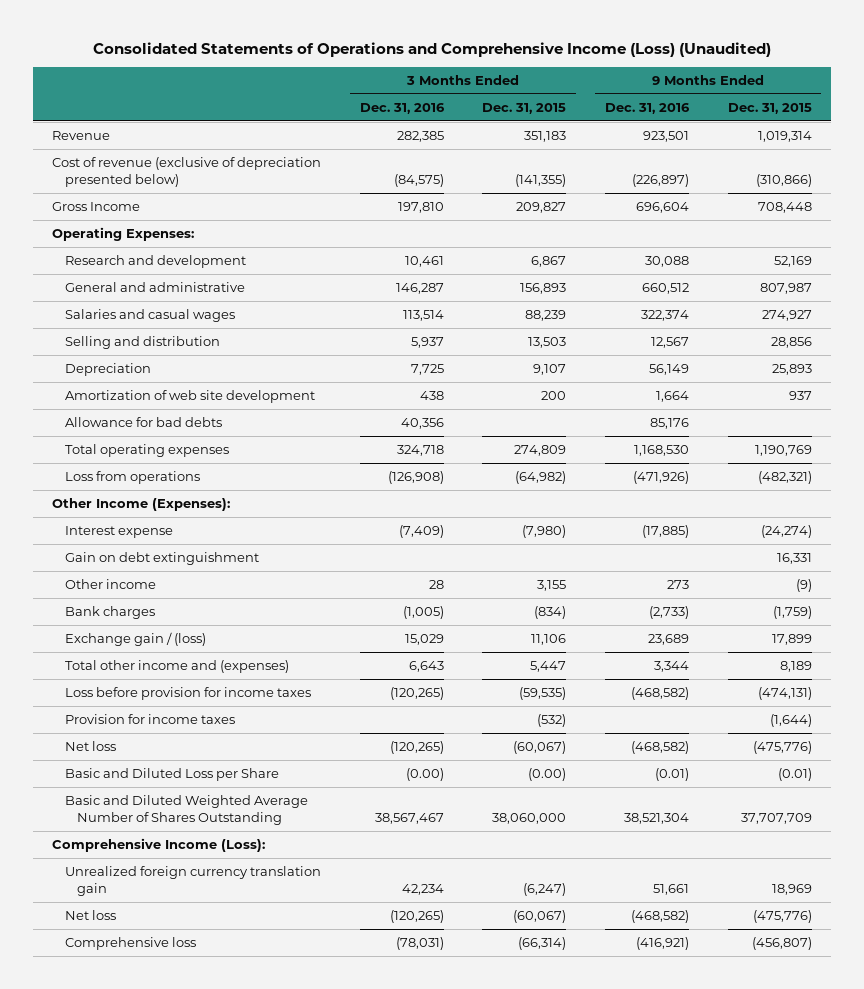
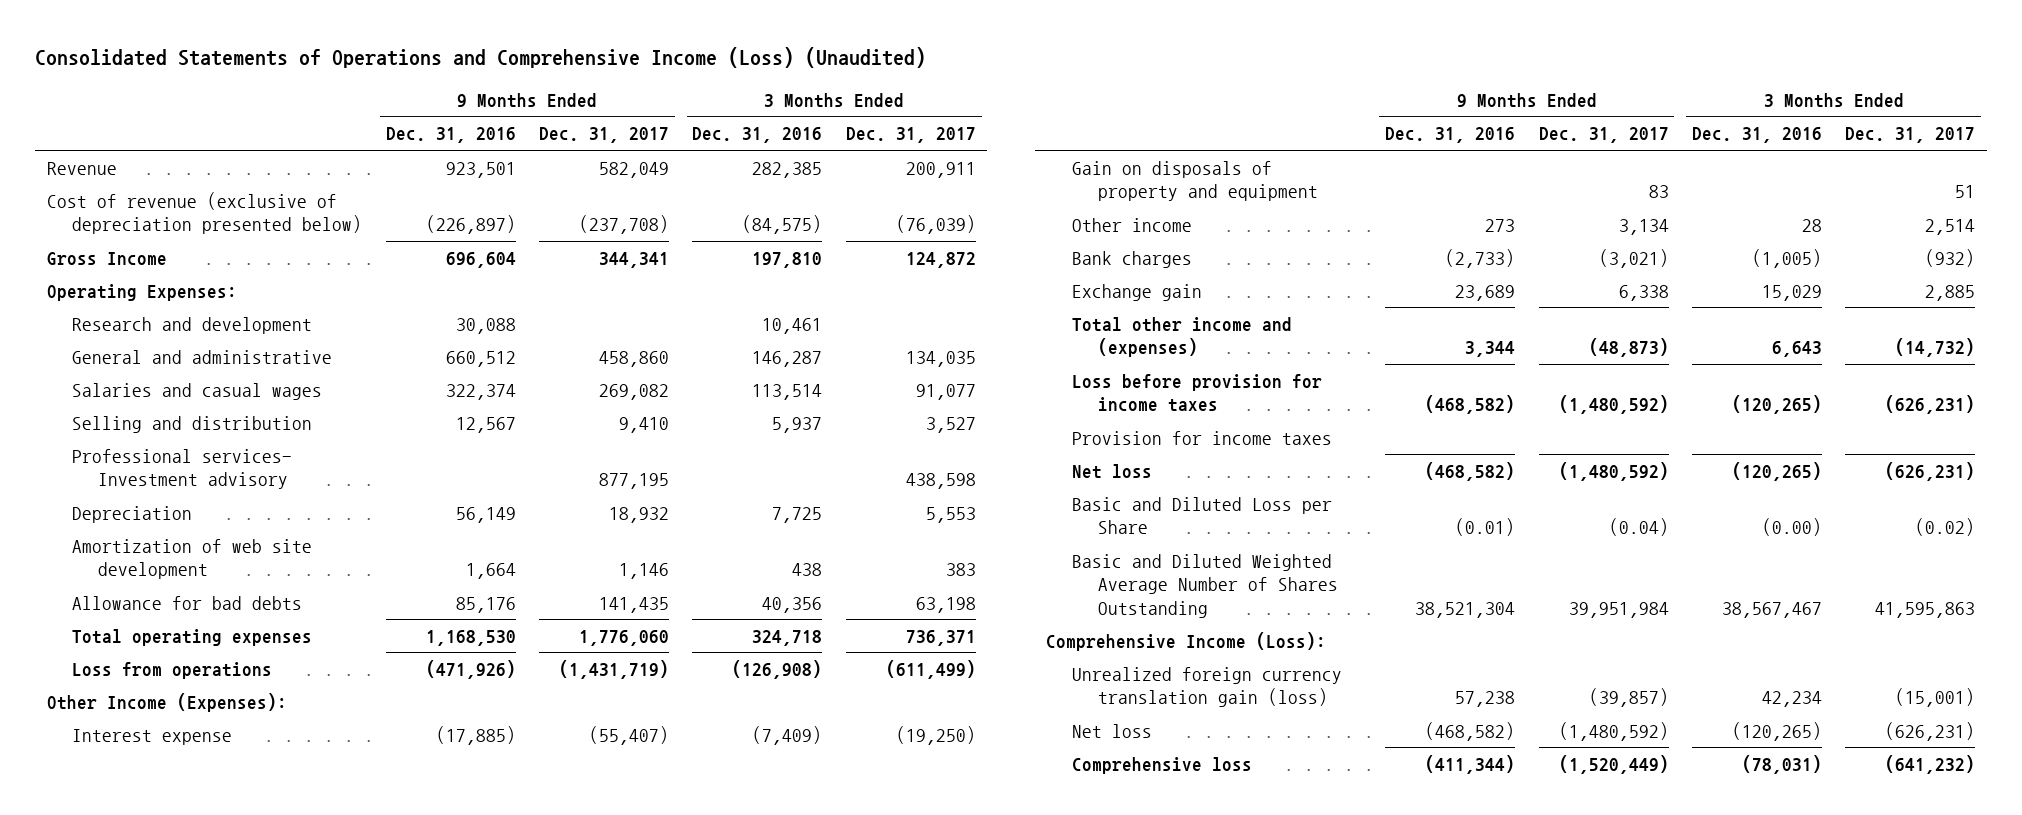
[482,102,567,114] Dec. 31, 2015 -> none
[727,102,812,114] Dec. 31, 2015 -> none
none -> [539,127,670,144] Dec. 31, 2017
none -> [845,127,976,144] Dec. 31, 2017
none -> [72,448,293,490] Professional services- Investment advisory
[64,552,259,566] Gain on debt extinguishment -> none
none -> [1071,160,1318,202] Gain on disposals of property and equipment
[64,632,206,647] Exchange gain / (loss) -> [1071,283,1202,301] Exchange gain
[64,866,321,897] Unrealized foreign currency translation gain -> [1071,666,1342,708] Unrealized foreign currency translation gain (loss)
[652,884,689,896] 51,661 -> [1455,691,1516,708] 57,238
[635,937,689,951] (416,921) -> [1425,754,1516,774] (411,344)

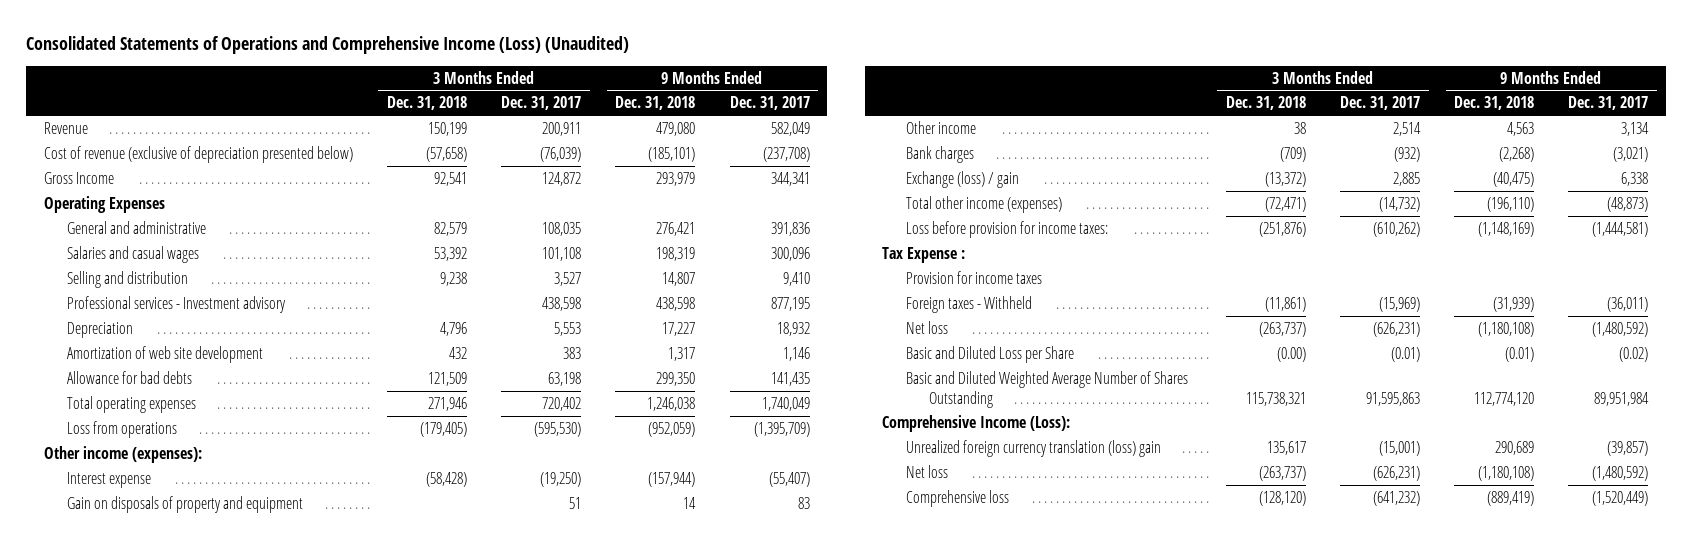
[385,127,516,144] Dec. 31, 2016 -> none
[692,127,823,144] Dec. 31, 2016 -> none
none -> [386,96,467,111] Dec. 31, 2018
none -> [615,96,696,111] Dec. 31, 2018
[72,316,313,334] Research and development -> none
[46,283,237,301] Operating Expenses: -> [43,195,165,213] Operating Expenses
[599,350,670,367] 458,860 -> [770,221,810,236] 391,836
[905,350,976,367] 134,035 -> [542,221,582,236] 108,035
[599,383,670,400] 269,082 -> [770,246,810,261] 300,096
[915,383,976,400] 91,077 -> [542,246,582,261] 101,108
[72,448,293,490] Professional services- Investment advisory -> [67,295,287,313] Professional services - Investment advisory
[579,629,670,646] 1,776,060 -> [761,396,810,411] 1,740,049
[905,629,976,646] 736,371 -> [542,396,582,411] 720,402
[559,659,670,679] (1,431,719) -> [753,421,810,437] (1,395,709)
[885,659,976,679] (611,499) -> [534,421,582,437] (595,530)
[46,692,287,712] Other Income (Expenses): -> [43,445,202,463] Other income (expenses):
[1071,283,1202,301] Exchange gain -> [905,170,1019,188] Exchange (loss) / gain
[1071,316,1292,358] Total other income and (expenses) -> [905,195,1062,213] Total other income (expenses)
[1071,373,1322,413] Loss before provision for income taxes -> [905,220,1108,238] Loss before provision for income taxes:
[1558,395,1669,415] (1,480,592) -> [1592,221,1649,237] (1,444,581)
[1885,395,1976,415] (626,231) -> [1372,221,1420,237] (610,262)
none -> [882,246,966,263] Tax Expense :
none -> [905,295,1032,313] Foreign taxes - Withheld
[1608,518,1669,537] (0.04) -> [1619,346,1649,362] (0.02)
[1915,518,1976,537] (0.02) -> [1390,346,1420,362] (0.01)
[1568,601,1669,618] 39,951,984 -> [1594,391,1650,406] 89,951,984
[1875,601,1976,618] 41,595,863 -> [1365,391,1420,406] 91,595,863
[1071,666,1342,708] Unrealized foreign currency translation gain (loss) -> [905,439,1161,457] Unrealized foreign currency translation (loss) gain

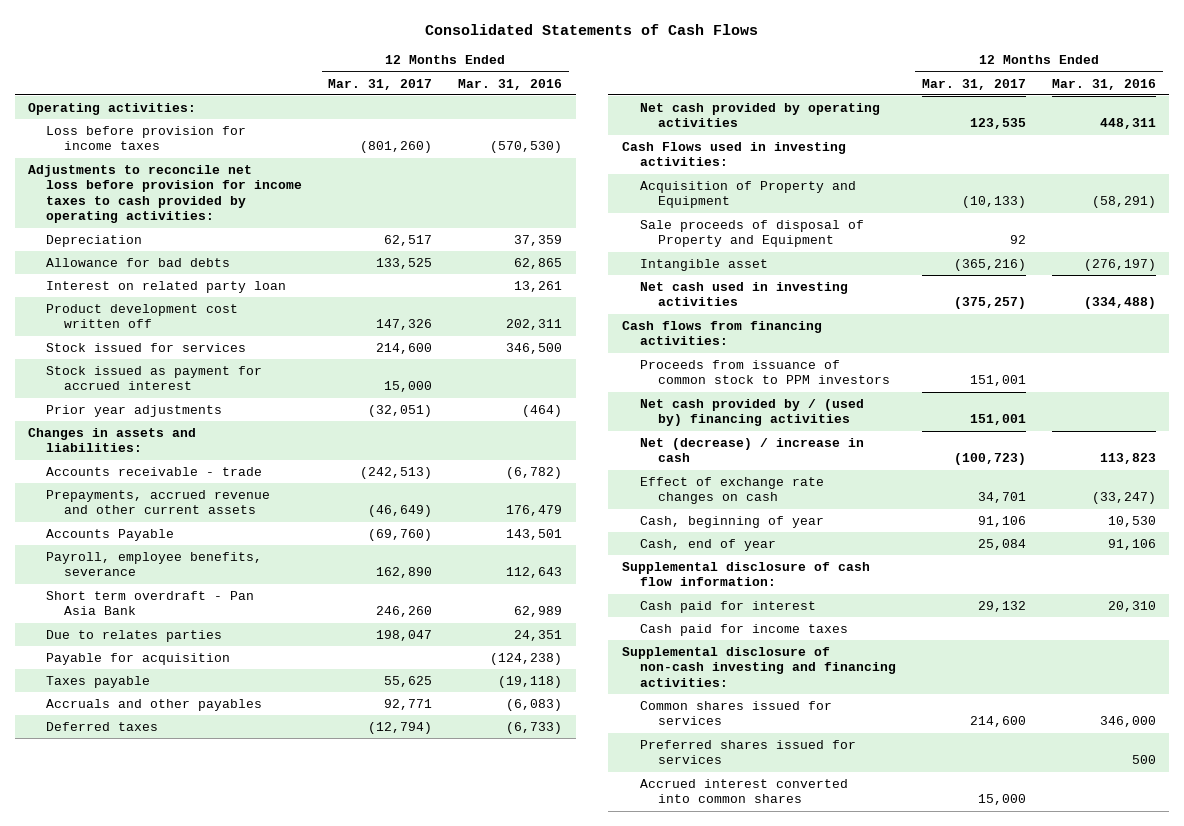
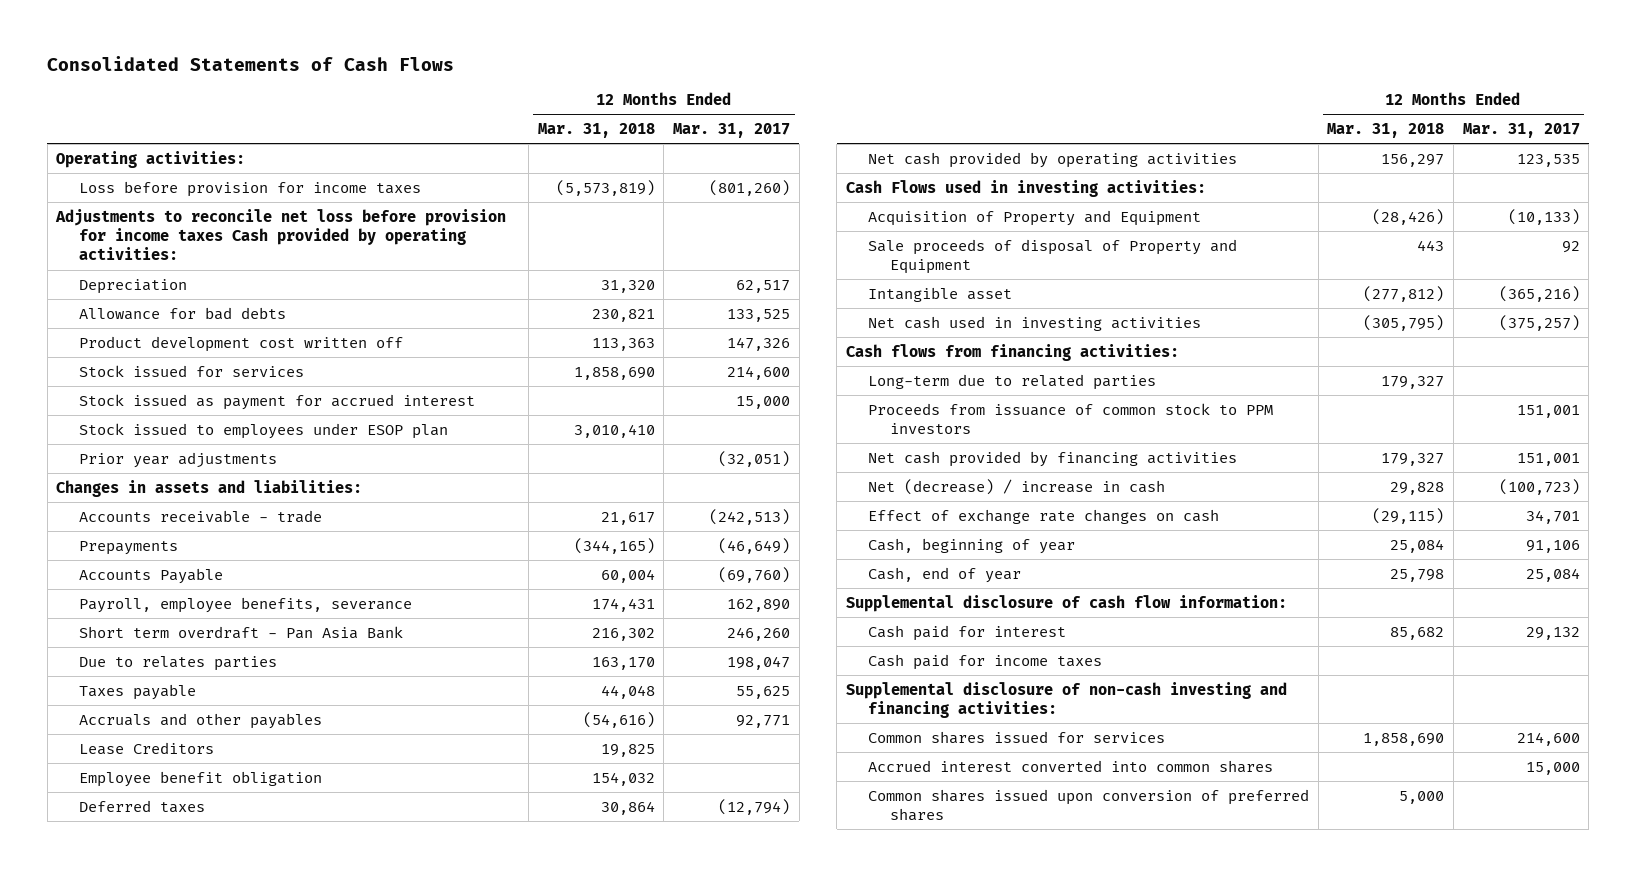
[458,78,563,90] Mar. 31, 2016 -> none
none -> [537,123,655,139] Mar. 31, 2018
[27,165,302,224] Adjustments to reconcile net loss before provision for income taxes to cash provided by operating activities: -> [55,208,507,261] Adjustments to reconcile net loss before provision for income taxes Cash provided by operating activities:
[45,281,286,294] Interest on related party loan -> none
none -> [78,422,448,439] Stock issued to employees under ESOP plan
[45,490,270,515] Prepayments, accrued revenue and other current assets -> [78,540,178,555] Prepayments
[45,653,230,666] Payable for acquisition -> none
none -> [78,741,214,755] Lease Creditors
none -> [78,770,322,787] Employee benefit obligation
none -> [868,373,1157,390] Long-term due to related parties
[639,399,864,427] Net cash provided by / (used by) financing activities -> [868,450,1238,467] Net cash provided by financing activities
[639,740,856,765] Preferred shares issued for services -> none
none -> [868,788,1310,822] Common shares issued upon conversion of preferred shares

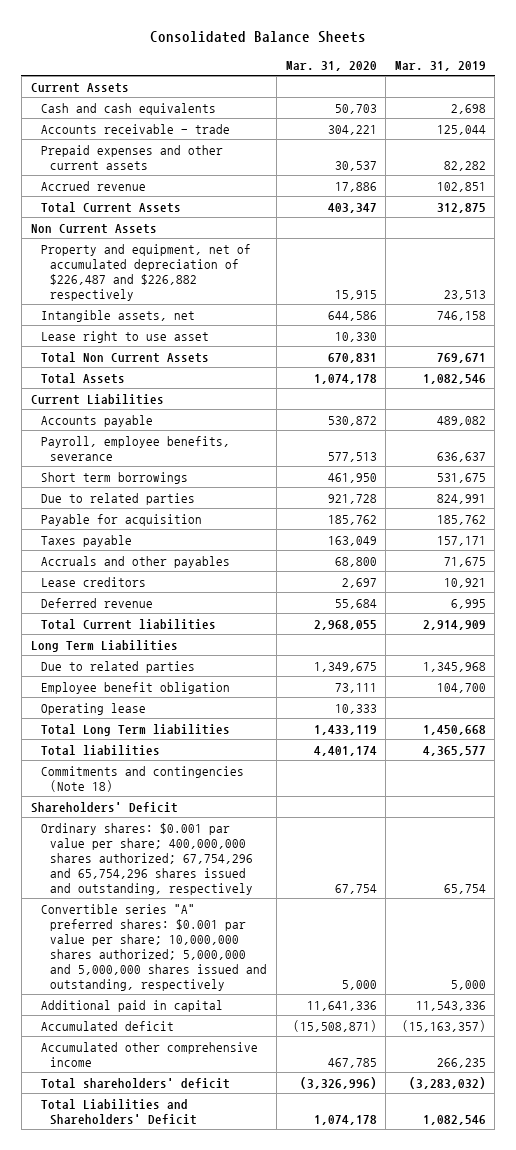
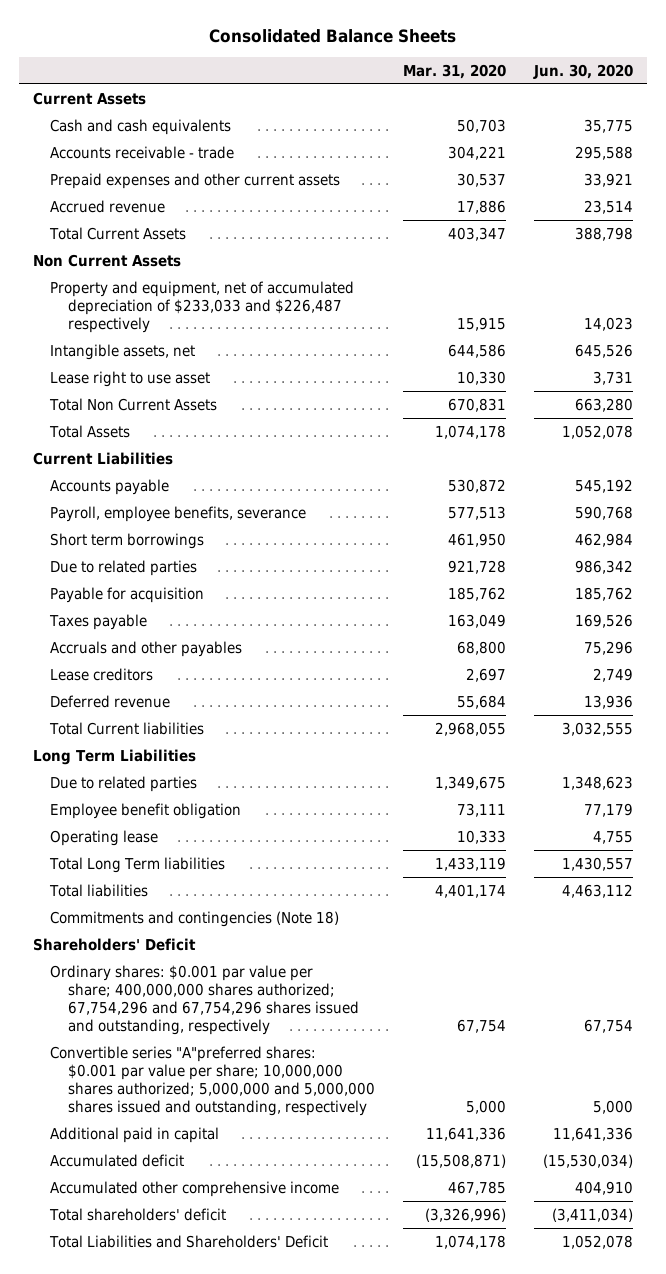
[394,60,486,71] Mar. 31, 2019 -> none
none -> [532,63,633,79] Jun. 30, 2020
[40,243,251,301] Property and equipment, net of accumulated depreciation of $226,487 and $226,882 respectively -> [50,280,355,334] Property and equipment, net of accumulated depreciation of $233,033 and $226,487 respectively
[40,822,254,895] Ordinary shares: $0.001 par value per share; 400,000,000 shares authorized; 67,754,296 and 65,754,296 shares issued and outstanding, respectively -> [50,964,359,1036] Ordinary shares: $0.001 par value per share; 400,000,000 shares authorized; 67,754,296 and 67,754,296 shares issued and outstanding, respectively
[40,903,268,991] Convertible series "A" preferred shares: $0.001 par value per share; 10,000,000 shares authorized; 5,000,000 and 5,000,000 shares issued and outstanding, respectively -> [50,1045,375,1117] Convertible series "A"preferred shares: $0.001 par value per share; 10,000,000 shares authorized; 5,000,000 and 5,000,000 shares issued and outstanding, respectively

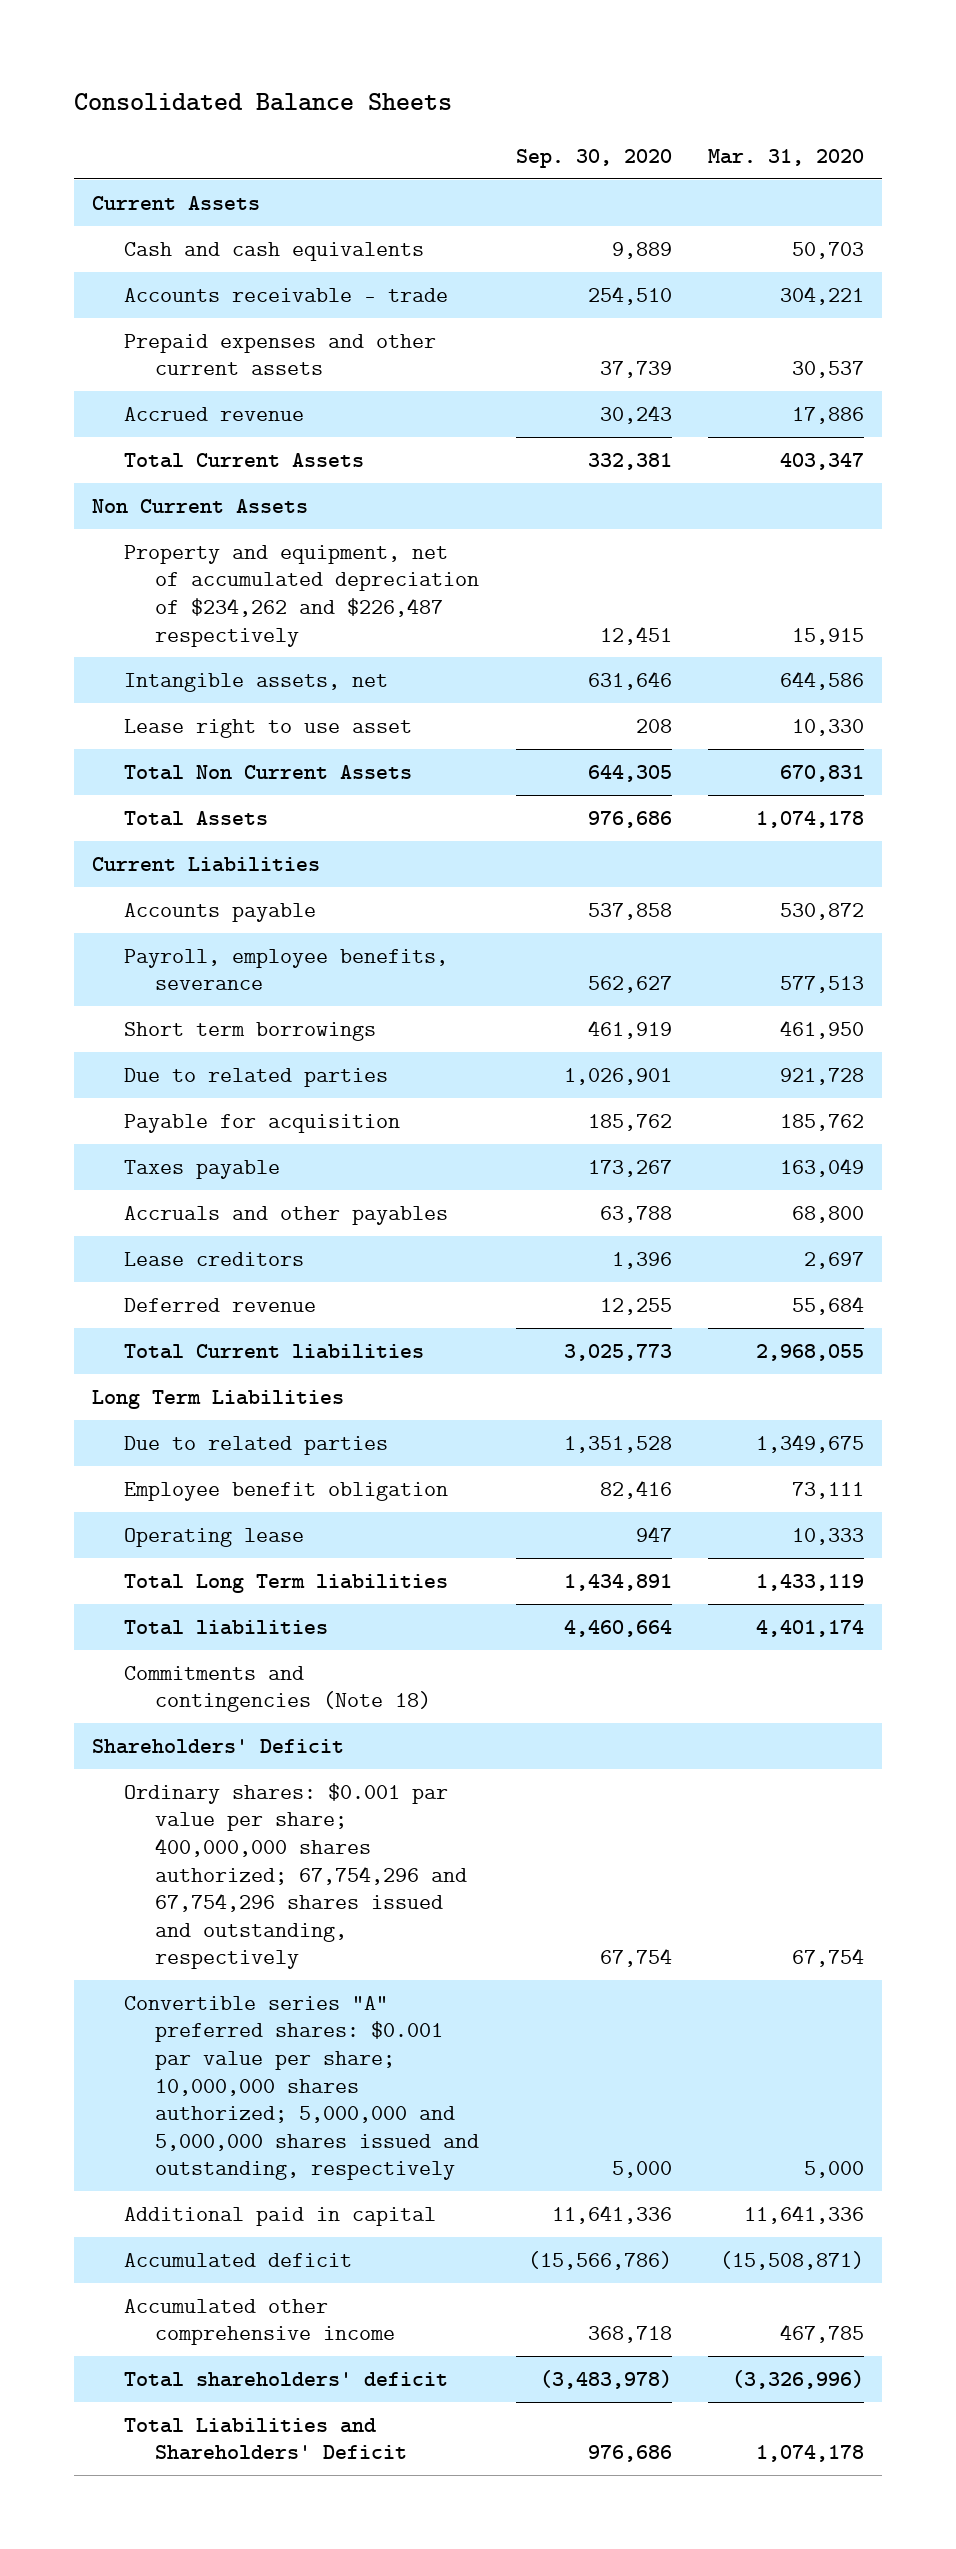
[532,63,633,79] Jun. 30, 2020 -> none
none -> [515,148,672,168] Sep. 30, 2020
[50,280,355,334] Property and equipment, net of accumulated depreciation of $233,033 and $226,487 respectively -> [123,544,480,647] Property and equipment, net of accumulated depreciation of $234,262 and $226,487 respectively
[50,1045,375,1117] Convertible series "A"preferred shares: $0.001 par value per share; 10,000,000 shares authorized; 5,000,000 and 5,000,000 shares issued and outstanding, respectively -> [123,1995,480,2181] Convertible series "A" preferred shares: $0.001 par value per share; 10,000,000 shares authorized; 5,000,000 and 5,000,000 shares issued and outstanding, respectively

